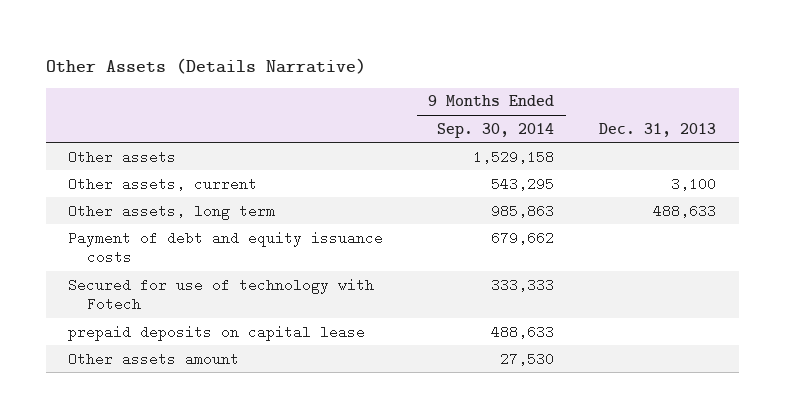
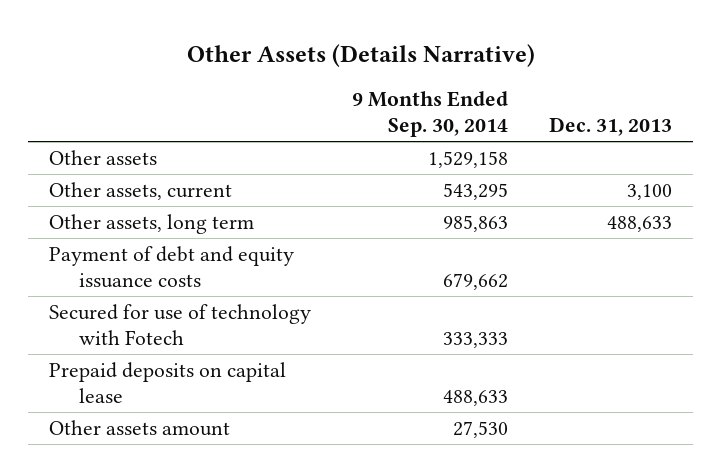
[68,324,366,341] prepaid deposits on capital lease -> [49,362,287,404] Prepaid deposits on capital lease

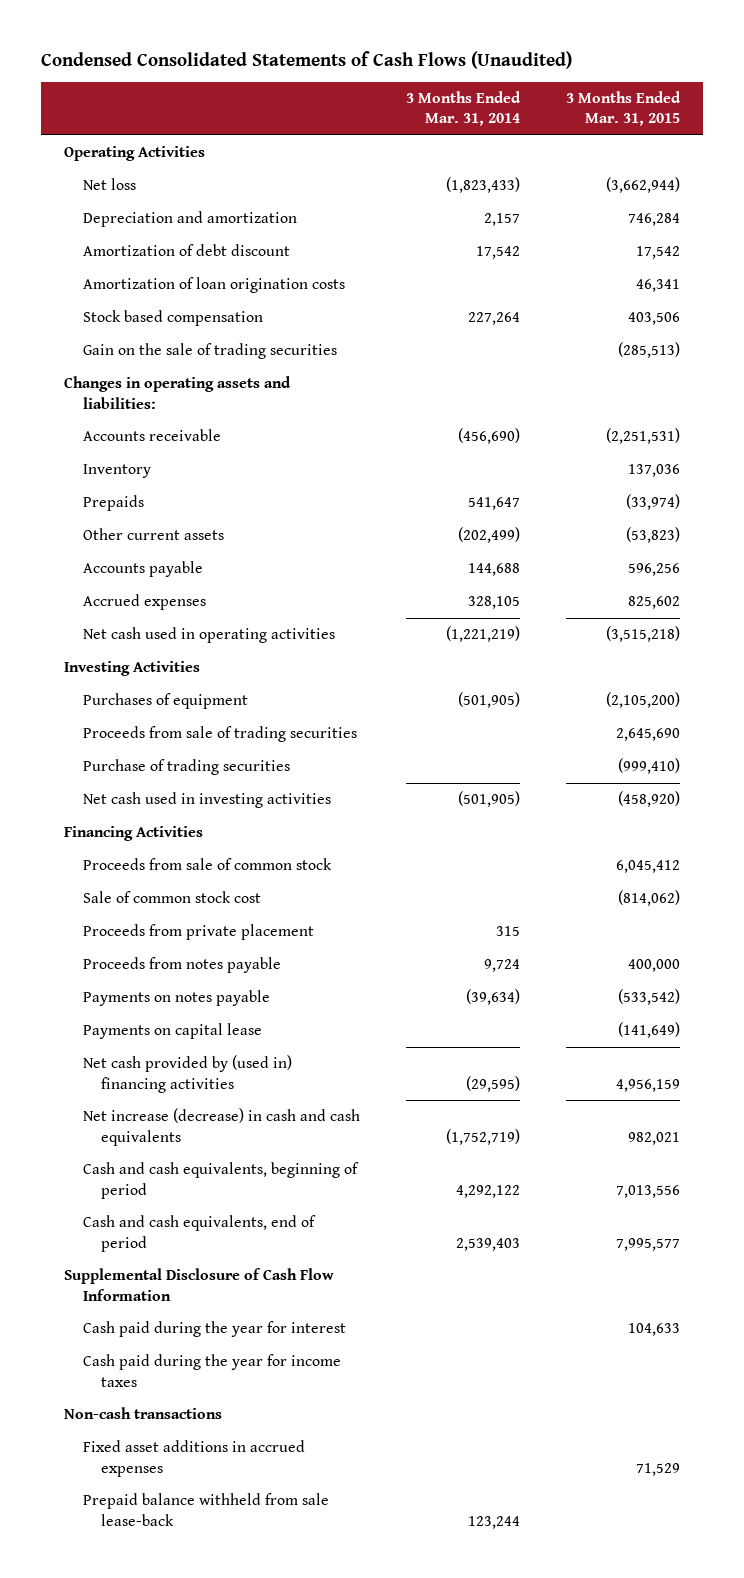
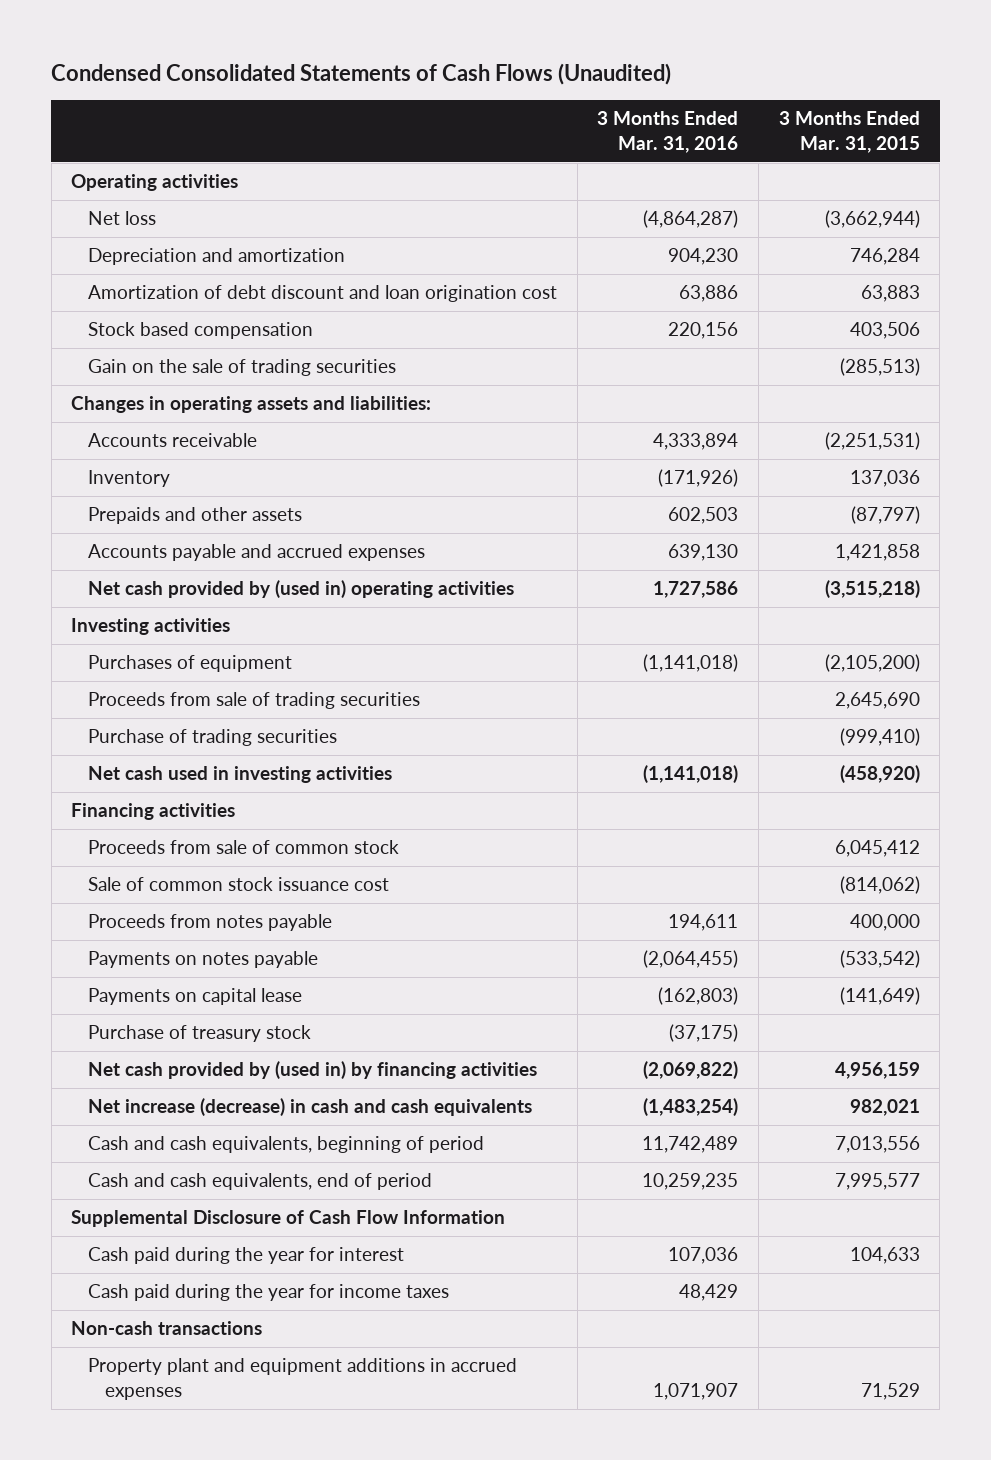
[405,90,521,127] 3 Months Ended Mar. 31, 2014 -> none
none -> [597,111,739,154] 3 Months Ended Mar. 31, 2016
[64,146,206,162] Operating Activities -> [71,174,239,192] Operating activities
[82,277,345,294] Amortization of loan origination costs -> none
[82,244,290,257] Amortization of debt discount -> [88,285,558,303] Amortization of debt discount and loan origination cost
[635,246,680,260] 17,542 -> [860,285,920,303] 63,883
[82,495,144,512] Prepaids -> none
[82,528,224,541] Other current assets -> none
[82,561,203,578] Accounts payable -> none
[82,594,206,611] Accrued expenses -> none
none -> [88,507,303,525] Prepaids and other assets
none -> [88,544,426,562] Accounts payable and accrued expenses
[82,627,335,644] Net cash used in operating activities -> [88,580,515,599] Net cash provided by (used in) operating activities
[64,661,201,677] Investing Activities -> [71,618,231,636] Investing activities
[64,826,204,842] Financing Activities -> [71,803,236,821] Financing activities
[82,924,314,941] Proceeds from private placement -> none
[82,891,261,904] Sale of common stock cost -> [88,877,390,892] Sale of common stock issuance cost
none -> [88,1025,312,1043] Purchase of treasury stock
[82,1055,292,1093] Net cash provided by (used in) financing activities -> [88,1061,538,1080] Net cash provided by (used in) by financing activities
[82,1493,329,1526] Prepaid balance withheld from sale lease-back -> none
[82,1440,305,1477] Fixed asset additions in accrued expenses -> [88,1358,518,1401] Property plant and equipment additions in accrued expenses

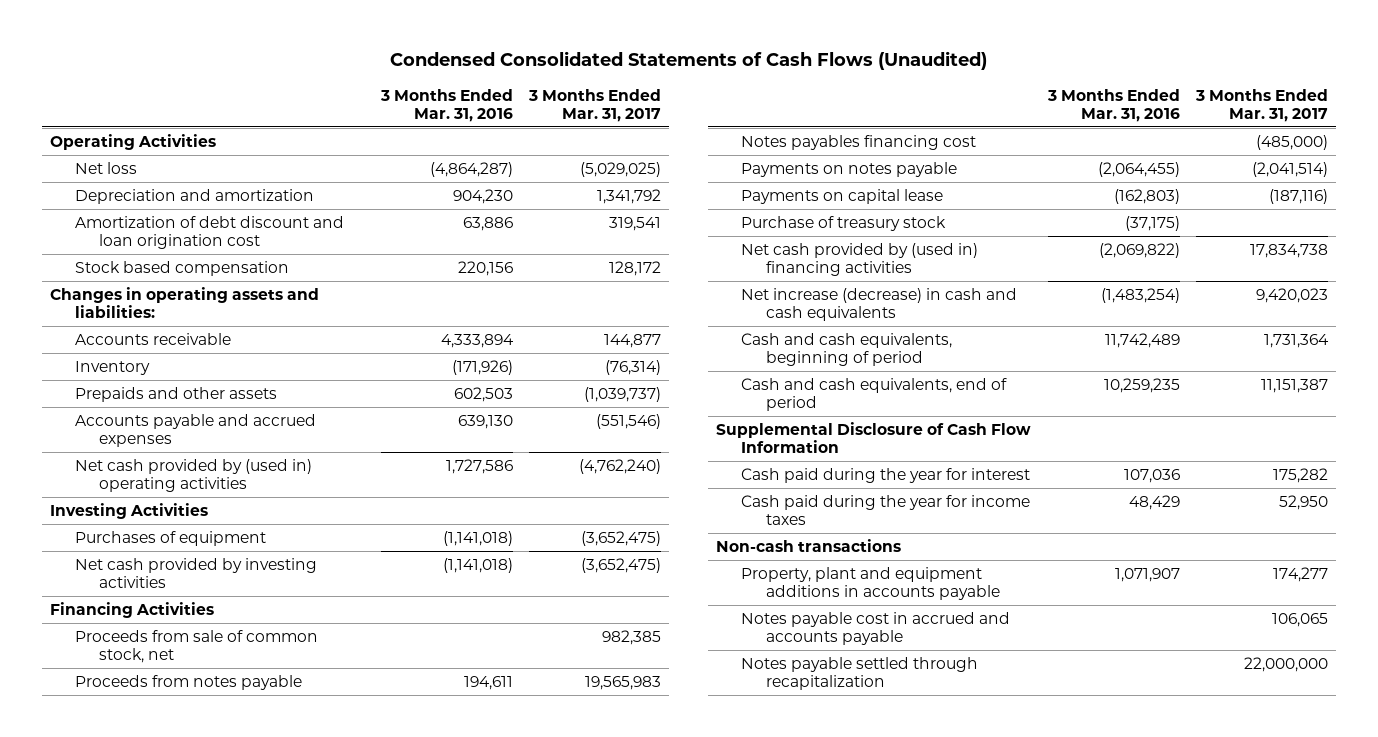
[778,111,920,154] 3 Months Ended Mar. 31, 2015 -> none
none -> [528,88,662,122] 3 Months Ended Mar. 31, 2017
[71,174,239,192] Operating activities -> [49,133,216,150] Operating Activities
[88,359,397,377] Gain on the sale of trading securities -> none
[71,618,231,636] Investing activities -> [49,502,208,519] Investing Activities
[88,692,421,710] Proceeds from sale of trading securities -> none
[88,729,338,747] Purchase of trading securities -> none
[88,877,390,892] Sale of common stock issuance cost -> none
[88,766,393,784] Net cash used in investing activities -> [74,557,317,589] Net cash provided by investing activities
[71,803,236,821] Financing activities -> [49,601,214,618] Financing Activities
[88,840,400,855] Proceeds from sale of common stock -> [74,629,318,664] Proceeds from sale of common stock, net
none -> [741,134,977,150] Notes payables financing cost
[88,1061,538,1080] Net cash provided by (used in) by financing activities -> [741,242,979,277] Net cash provided by (used in) financing activities
[88,1358,518,1401] Property plant and equipment additions in accrued expenses -> [741,566,1001,601] Property, plant and equipment additions in accounts payable
none -> [741,611,1011,646] Notes payable cost in accrued and accounts payable
none -> [741,656,979,691] Notes payable settled through recapitalization

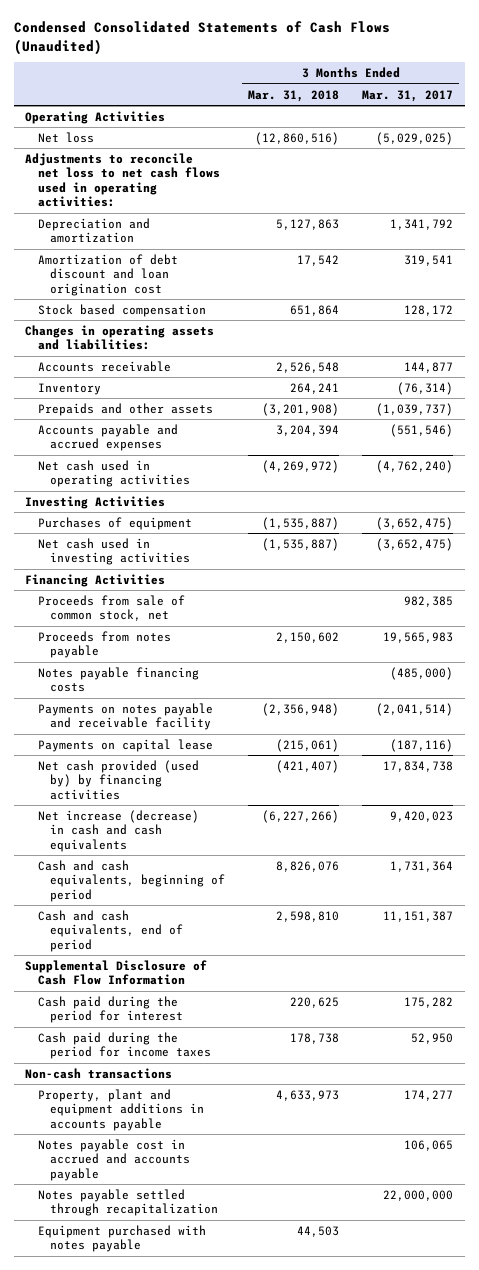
[380,88,514,122] 3 Months Ended Mar. 31, 2016 -> none
none -> [248,89,340,102] Mar. 31, 2018
none -> [25,152,220,208] Adjustments to reconcile net loss to net cash flows used in operating activities:
[74,458,312,493] Net cash provided by (used in) operating activities -> [37,459,190,488] Net cash used in operating activities
[74,557,317,589] Net cash provided by investing activities -> [37,537,190,566] Net cash used in investing activities
[741,134,977,150] Notes payables financing cost -> [37,666,199,693] Notes payable financing costs
[741,161,958,177] Payments on notes payable -> [37,702,213,731] Payments on notes payable and receivable facility
[741,215,947,231] Purchase of treasury stock -> none
[741,242,979,277] Net cash provided by (used in) financing activities -> [37,759,199,800] Net cash provided (used by) by financing activities
[741,467,1031,483] Cash paid during the year for interest -> [37,995,183,1024] Cash paid during the period for interest
[741,494,1031,526] Cash paid during the year for income taxes -> [37,1031,211,1060] Cash paid during the period for income taxes
none -> [37,1224,206,1253] Equipment purchased with notes payable

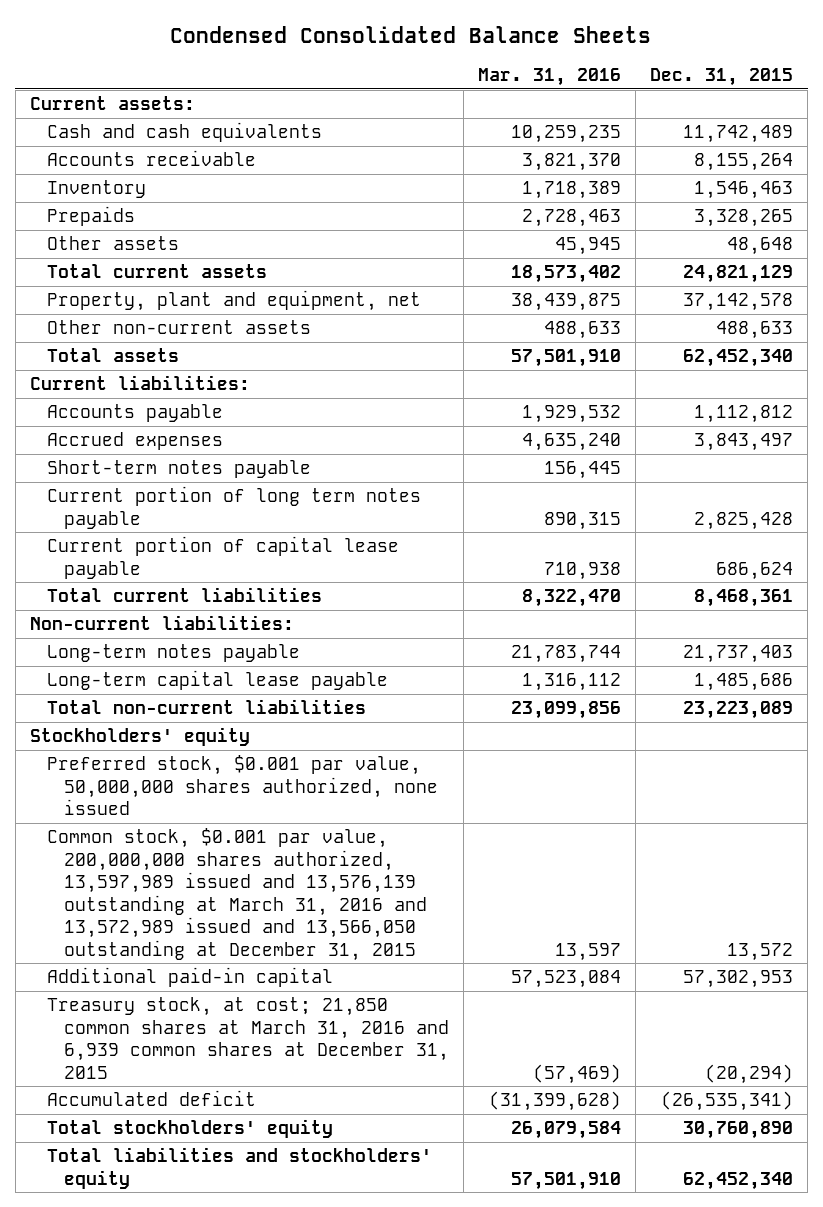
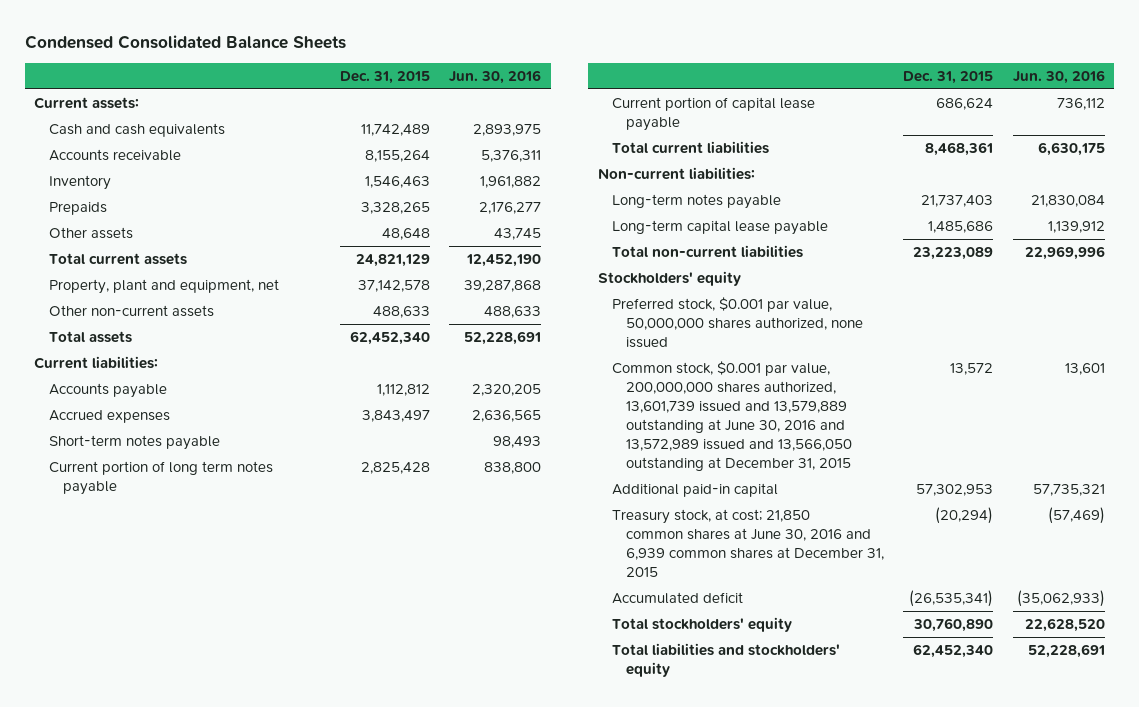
[478,68,622,87] Mar. 31, 2016 -> none
none -> [449,69,542,84] Jun. 30, 2016
[46,828,428,961] Common stock, $0.001 par value, 200,000,000 shares authorized, 13,597,989 issued and 13,576,139 outstanding at March 31, 2016 and 13,572,989 issued and 13,566,050 outstanding at December 31, 2015 -> [611,361,852,471] Common stock, $0.001 par value, 200,000,000 shares authorized, 13,601,739 issued and 13,579,889 outstanding at June 30, 2016 and 13,572,989 issued and 13,566,050 outstanding at December 31, 2015
[46,997,450,1079] Treasury stock, at cost; 21,850 common shares at March 31, 2016 and 6,939 common shares at December 31, 2015 -> [611,509,884,577] Treasury stock, at cost; 21,850 common shares at June 30, 2016 and 6,939 common shares at December 31, 2015

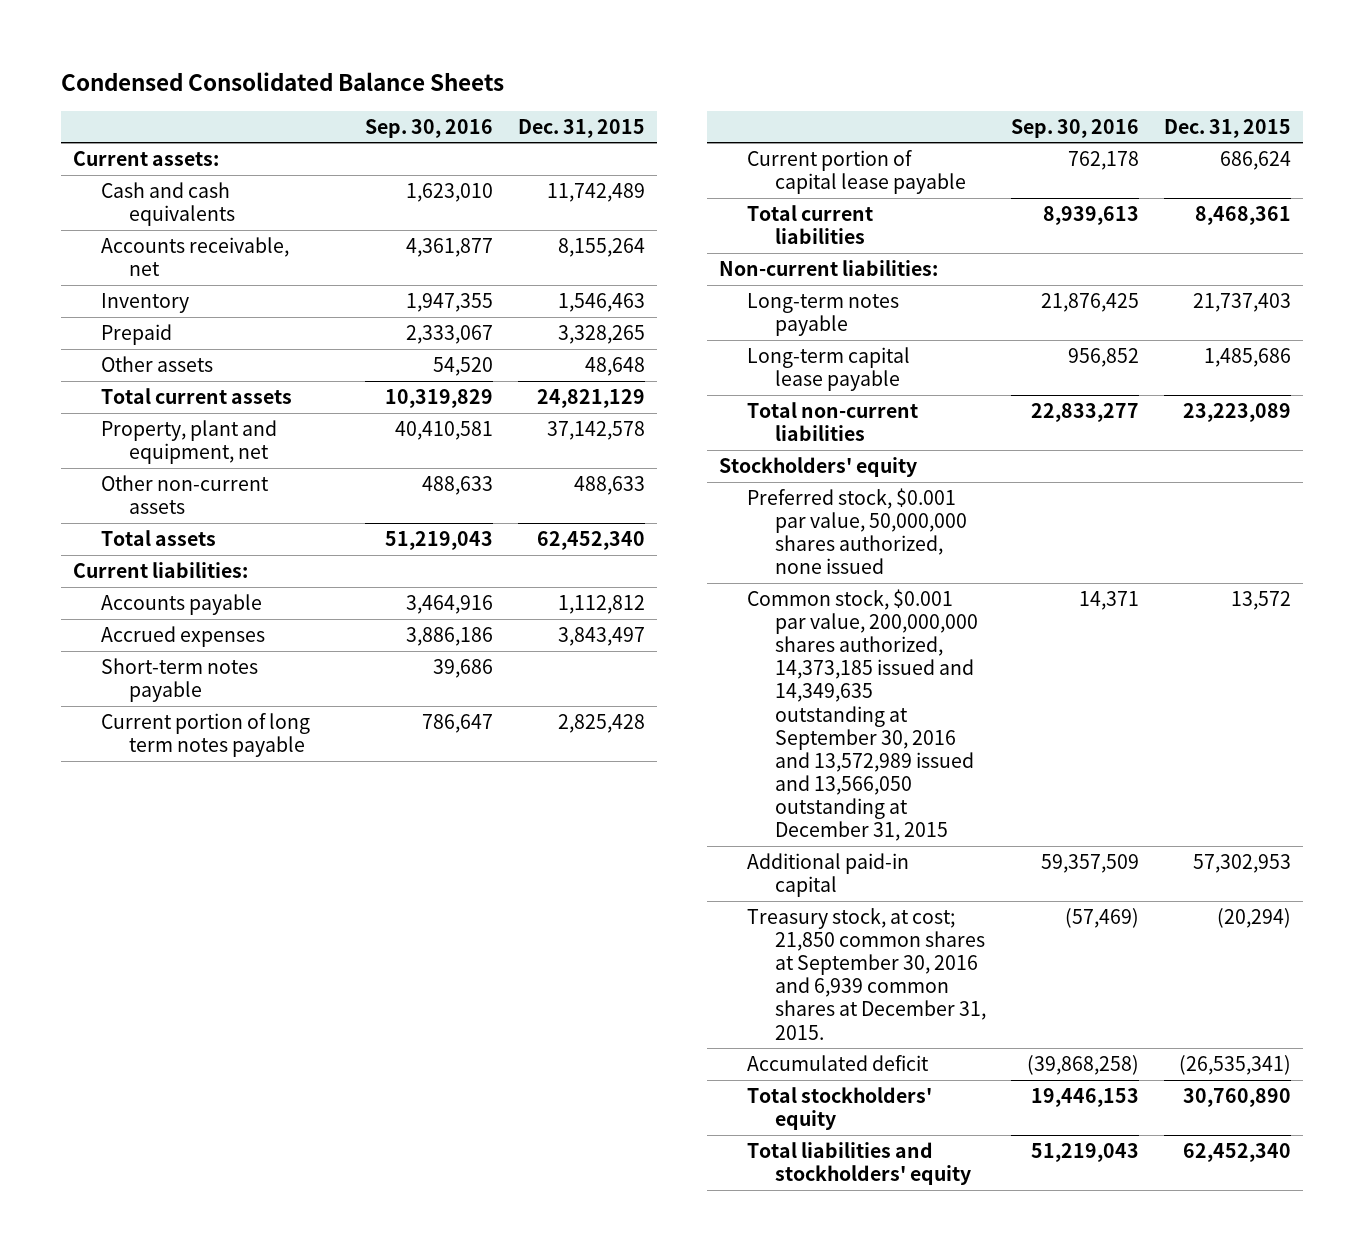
[449,69,542,84] Jun. 30, 2016 -> none
none -> [364,118,493,138] Sep. 30, 2016
[48,149,181,162] Accounts receivable -> [101,236,290,277] Accounts receivable, net
[48,202,107,216] Prepaids -> [101,323,173,345] Prepaid
[611,361,852,471] Common stock, $0.001 par value, 200,000,000 shares authorized, 13,601,739 issued and 13,579,889 outstanding at June 30, 2016 and 13,572,989 issued and 13,566,050 outstanding at December 31, 2015 -> [746,588,978,842] Common stock, $0.001 par value, 200,000,000 shares authorized, 14,373,185 issued and 14,349,635 outstanding at September 30, 2016 and 13,572,989 issued and 13,566,050 outstanding at December 31, 2015
[611,509,884,577] Treasury stock, at cost; 21,850 common shares at June 30, 2016 and 6,939 common shares at December 31, 2015 -> [746,907,986,1040] Treasury stock, at cost; 21,850 common shares at September 30, 2016 and 6,939 common shares at December 31, 2015.

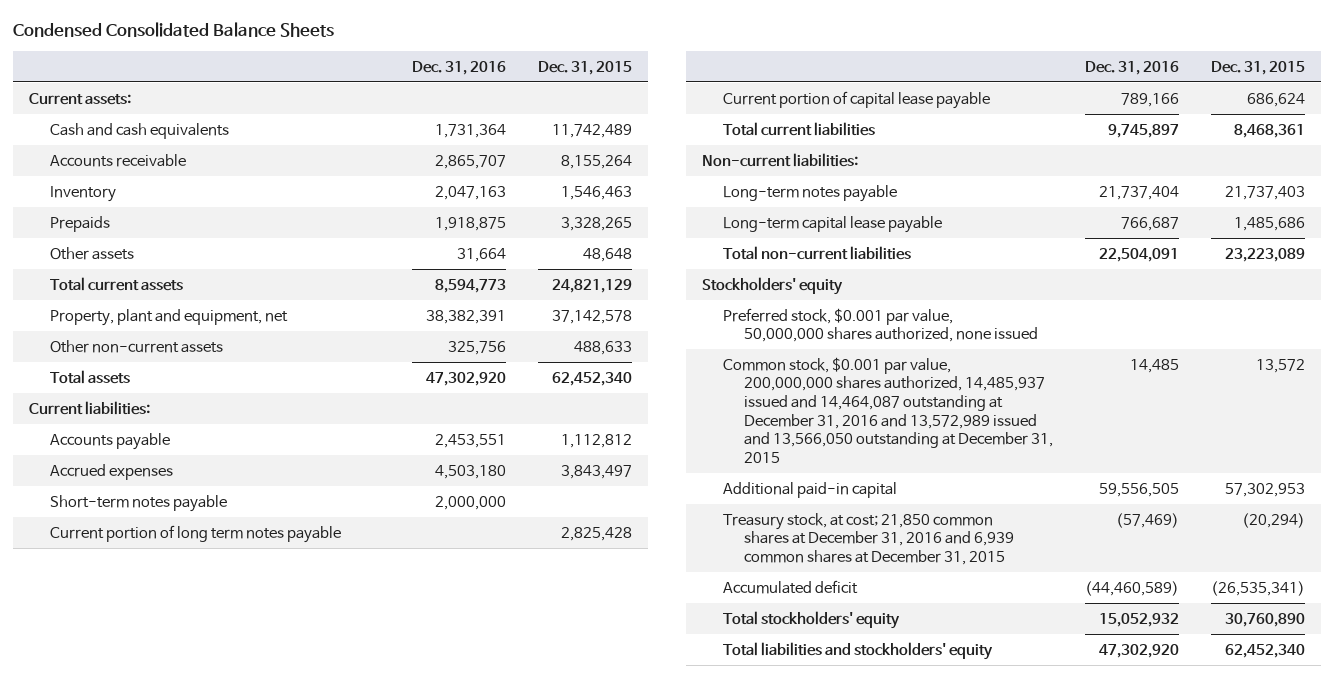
[364,118,493,138] Sep. 30, 2016 -> none
none -> [412,60,507,75] Dec. 31, 2016
[101,236,290,277] Accounts receivable, net -> [50,153,187,167] Accounts receivable
[101,323,173,345] Prepaid -> [50,215,111,232] Prepaids
[746,588,978,842] Common stock, $0.001 par value, 200,000,000 shares authorized, 14,373,185 issued and 14,349,635 outstanding at September 30, 2016 and 13,572,989 issued and 13,566,050 outstanding at December 31, 2015 -> [722,356,1053,463] Common stock, $0.001 par value, 200,000,000 shares authorized, 14,485,937 issued and 14,464,087 outstanding at December 31, 2016 and 13,572,989 issued and 13,566,050 outstanding at December 31, 2015
[746,907,986,1040] Treasury stock, at cost; 21,850 common shares at September 30, 2016 and 6,939 common shares at December 31, 2015. -> [722,512,1014,565] Treasury stock, at cost; 21,850 common shares at December 31, 2016 and 6,939 common shares at December 31, 2015

